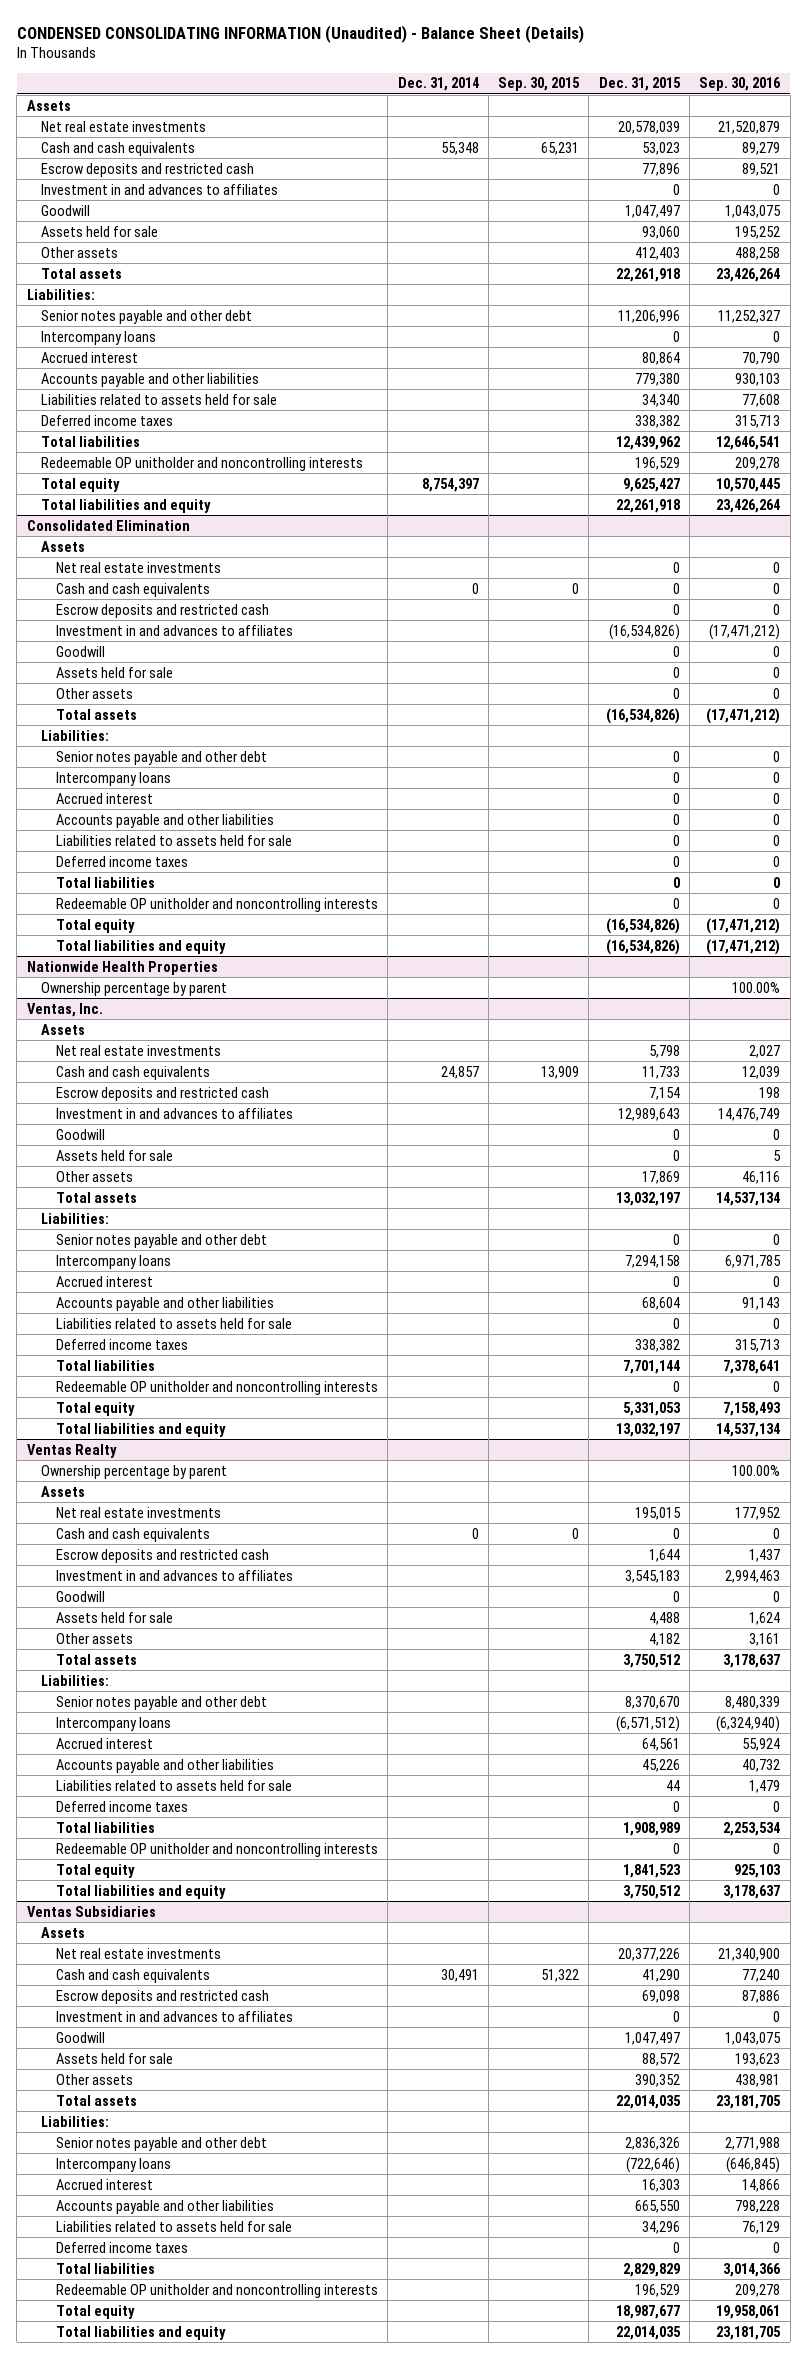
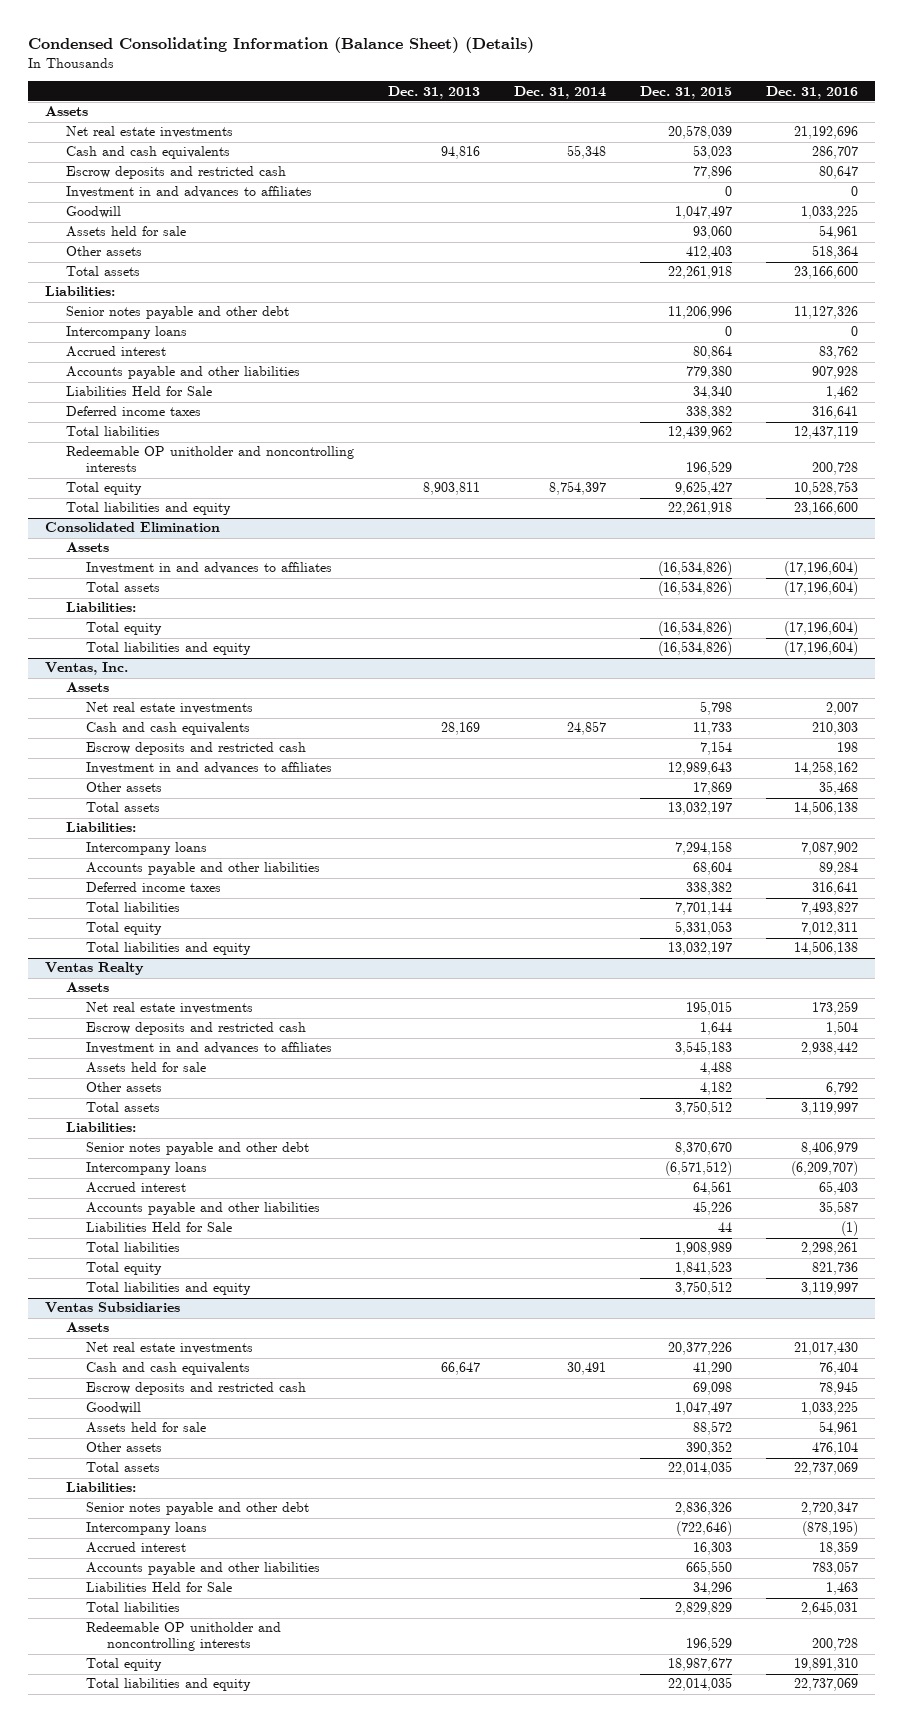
[16,25,584,44] CONDENSED CONSOLIDATING INFORMATION (Unaudited) - Balance Sheet (Details) -> [28,37,535,54] Condensed Consolidating Information (Balance Sheet) (Details)
[498,77,581,92] Sep. 30, 2015 -> none
[699,77,782,92] Sep. 30, 2016 -> none
none -> [387,85,480,99] Dec. 31, 2013
none -> [765,85,858,99] Dec. 31, 2016
[41,393,278,405] Liabilities related to assets held for sale -> [65,386,212,397] Liabilities Held for Sale
[56,561,222,573] Net real estate investments -> none
[56,582,211,597] Cash and cash equivalents -> none
[56,603,270,618] Escrow deposits and restricted cash -> none
[56,645,106,657] Goodwill -> none
[56,666,174,678] Assets held for sale -> none
[56,687,134,699] Other assets -> none
[56,750,268,765] Senior notes payable and other debt -> none
[56,771,172,786] Intercompany loans -> none
[56,792,154,804] Accrued interest -> none
[56,813,275,828] Accounts payable and other liabilities -> none
[56,834,293,846] Liabilities related to assets held for sale -> none
[56,855,189,867] Deferred income taxes -> none
[56,876,156,888] Total liabilities -> none
[56,897,379,912] Redeemable OP unitholder and noncontrolling interests -> none
[26,960,218,975] Nationwide Health Properties -> none
[41,981,228,996] Ownership percentage by parent -> none
[56,1128,106,1140] Goodwill -> none
[56,1149,174,1161] Assets held for sale -> none
[56,1233,268,1248] Senior notes payable and other debt -> none
[56,1275,154,1287] Accrued interest -> none
[56,1317,293,1329] Liabilities related to assets held for sale -> none
[56,1380,379,1395] Redeemable OP unitholder and noncontrolling interests -> none
[41,1464,228,1479] Ownership percentage by parent -> none
[56,1527,211,1542] Cash and cash equivalents -> none
[56,1590,106,1602] Goodwill -> none
[56,1800,189,1812] Deferred income taxes -> none
[56,1779,293,1791] Liabilities related to assets held for sale -> [86,1222,233,1233] Liabilities Held for Sale
[56,1842,379,1857] Redeemable OP unitholder and noncontrolling interests -> none
[56,2010,294,2022] Investment in and advances to affiliates -> none
[56,2241,189,2253] Deferred income taxes -> none
[56,2220,293,2232] Liabilities related to assets held for sale -> [86,1582,233,1593] Liabilities Held for Sale

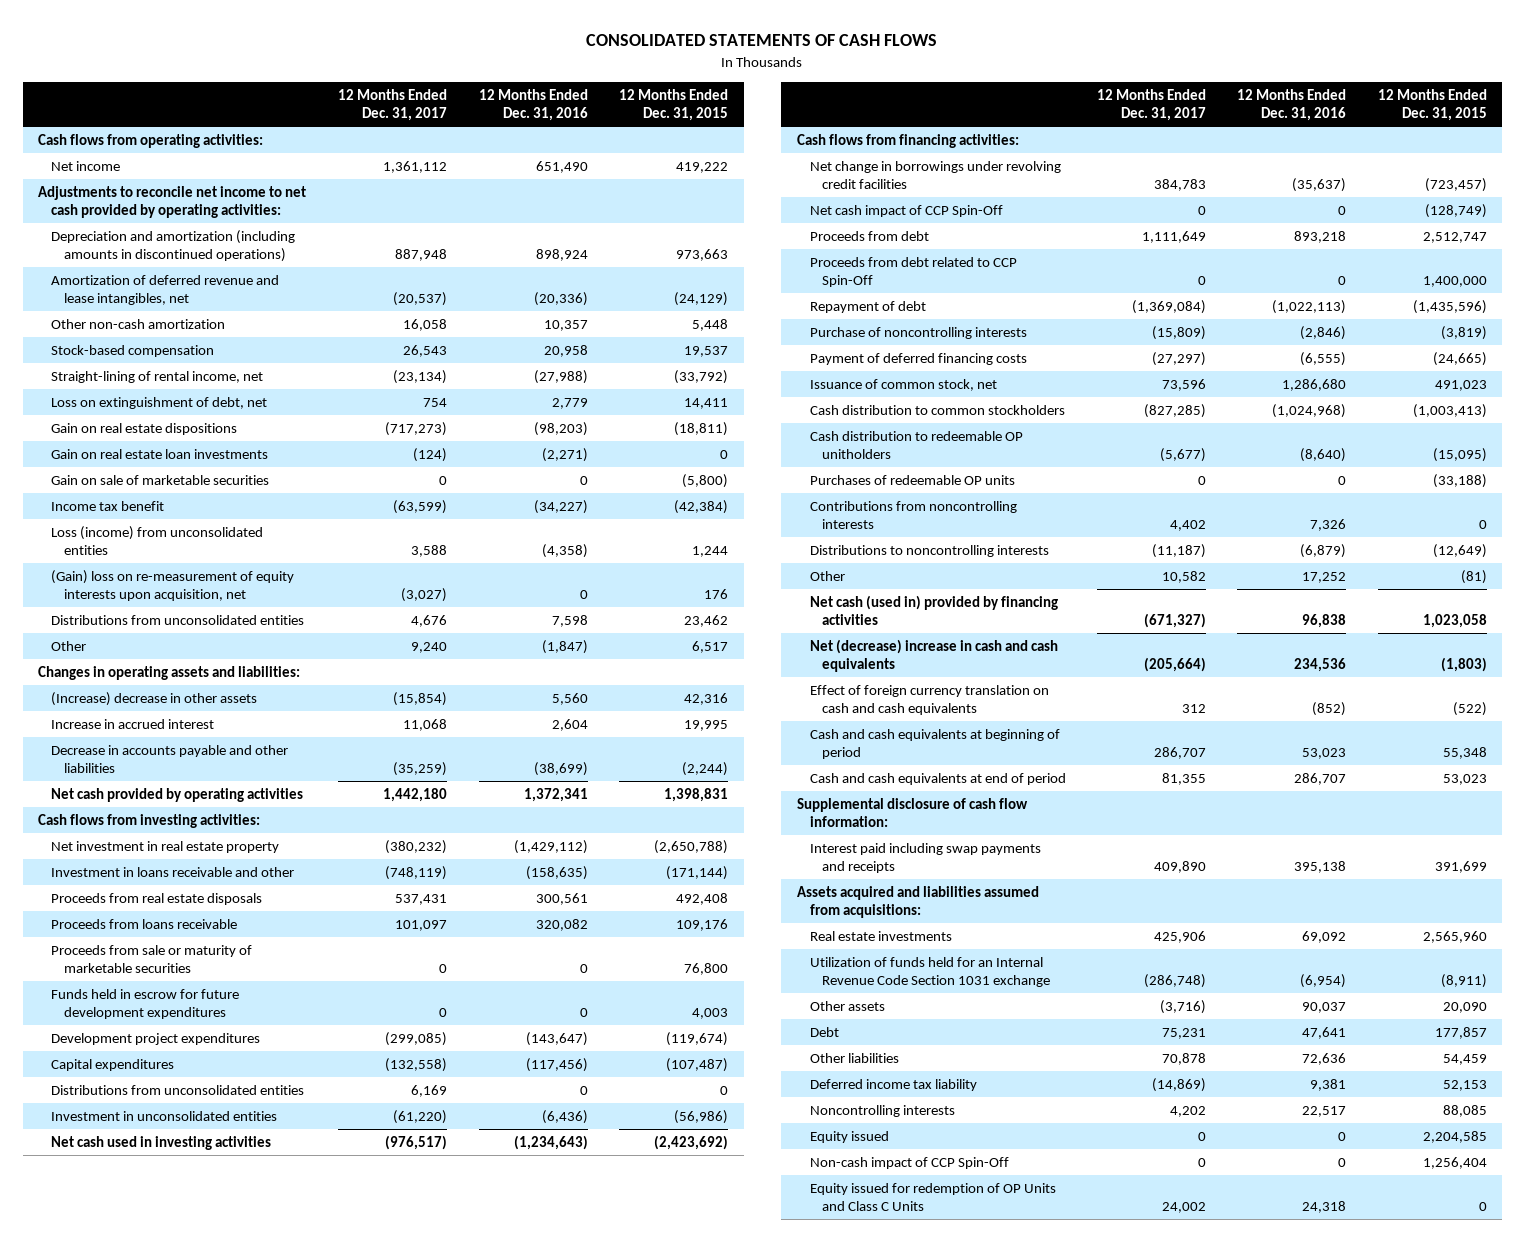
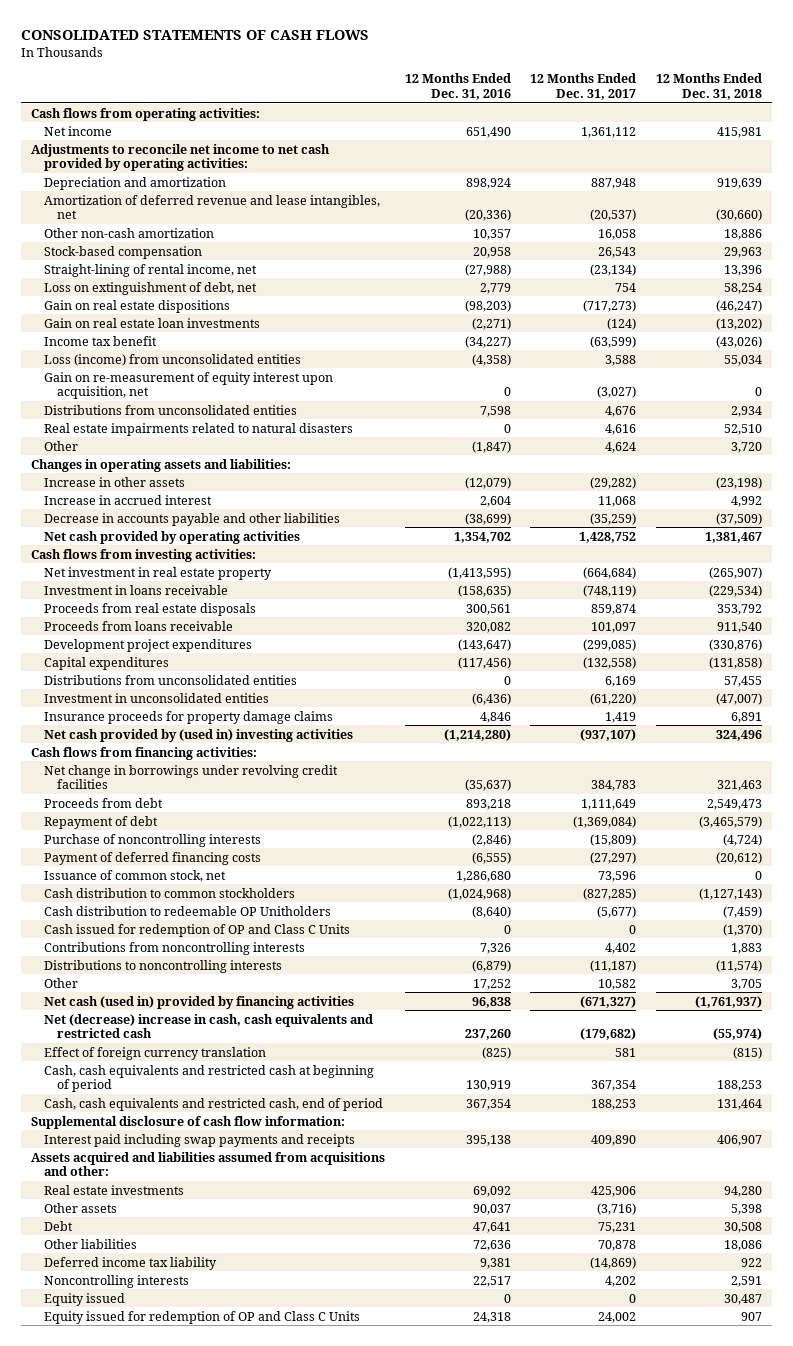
[618,88,728,121] 12 Months Ended Dec. 31, 2015 -> none
none -> [656,73,763,100] 12 Months Ended Dec. 31, 2018
[50,230,295,263] Depreciation and amortization (including amounts in discontinued operations) -> [44,176,227,190] Depreciation and amortization
[50,475,269,486] Gain on sale of marketable securities -> none
[50,570,294,602] (Gain) loss on re-measurement of equity interests upon acquisition, net -> [44,371,334,400] Gain on re-measurement of equity interest upon acquisition, net
none -> [44,422,354,436] Real estate impairments related to natural disasters
[411,642,448,654] 9,240 -> [605,441,637,453] 4,624
[50,692,257,707] (Increase) decrease in other assets -> [44,476,186,487] Increase in other assets
[393,692,448,707] (15,854) -> [590,476,637,489] (29,282)
[551,693,588,706] 5,560 -> [464,476,511,489] (12,079)
[383,788,448,803] 1,442,180 -> [579,531,637,543] 1,428,752
[523,788,588,803] 1,372,341 -> [453,531,511,543] 1,354,702
[385,840,448,855] (380,232) -> [583,566,637,579] (664,684)
[513,840,588,855] (1,429,112) -> [447,566,511,579] (1,413,595)
[50,867,294,878] Investment in loans receivable and other -> [44,584,229,595] Investment in loans receivable
[395,894,448,906] 537,431 -> [591,603,637,615] 859,874
[50,945,252,974] Proceeds from sale or maturity of marketable securities -> none
[50,989,239,1020] Funds held in escrow for future development expenditures -> none
none -> [44,710,334,724] Insurance proceeds for property damage claims
[50,1136,271,1151] Net cash used in investing activities -> [44,728,354,742] Net cash provided by (used in) investing activities
[385,1135,448,1151] (976,517) -> [580,728,637,741] (937,107)
[513,1135,588,1151] (1,234,643) -> [443,728,511,741] (1,214,280)
[809,205,1003,218] Net cash impact of CCP Spin-Off -> none
[809,257,1017,288] Proceeds from debt related to CCP Spin-Off -> none
[809,475,1015,486] Purchases of redeemable OP units -> none
[809,431,1023,460] Cash distribution to redeemable OP unitholders -> [44,905,332,916] Cash distribution to redeemable OP Unitholders
none -> [44,923,351,937] Cash issued for redemption of OP and Class C Units
[809,639,1058,673] Net (decrease) increase in cash and cash equivalents -> [44,1013,374,1039] Net (decrease) increase in cash, cash equivalents and restricted cash
[1143,657,1206,673] (205,664) -> [580,1028,637,1041] (179,682)
[1294,658,1347,673] 234,536 -> [464,1029,511,1041] 237,260
[809,685,1049,716] Effect of foreign currency translation on cash and cash equivalents -> [44,1046,267,1060] Effect of foreign currency translation
[1181,704,1206,714] 312 -> [615,1047,637,1057] 581
[1312,702,1347,717] (852) -> [481,1046,511,1059] (825)
[809,729,1060,760] Cash and cash equivalents at beginning of period -> [44,1064,375,1093] Cash, cash equivalents and restricted cash at beginning of period
[1153,747,1206,760] 286,707 -> [591,1080,637,1092] 367,354
[1302,748,1347,760] 53,023 -> [465,1080,511,1092] 130,919
[809,773,1066,786] Cash and cash equivalents at end of period -> [44,1097,384,1111] Cash, cash equivalents and restricted cash, end of period
[1161,773,1206,786] 81,355 -> [591,1098,637,1110] 188,253
[1294,773,1347,786] 286,707 -> [465,1098,511,1110] 367,354
[797,886,1040,919] Assets acquired and liabilities assumed from acquisitions: -> [30,1151,385,1177] Assets acquired and liabilities assumed from acquisitions and other:
[809,957,1051,988] Utilization of funds held for an Internal Revenue Code Section 1031 exchange -> none
[809,1157,1009,1170] Non-cash impact of CCP Spin-Off -> none
[809,1183,1056,1212] Equity issued for redemption of OP Units and Class C Units -> [44,1310,361,1324] Equity issued for redemption of OP and Class C Units

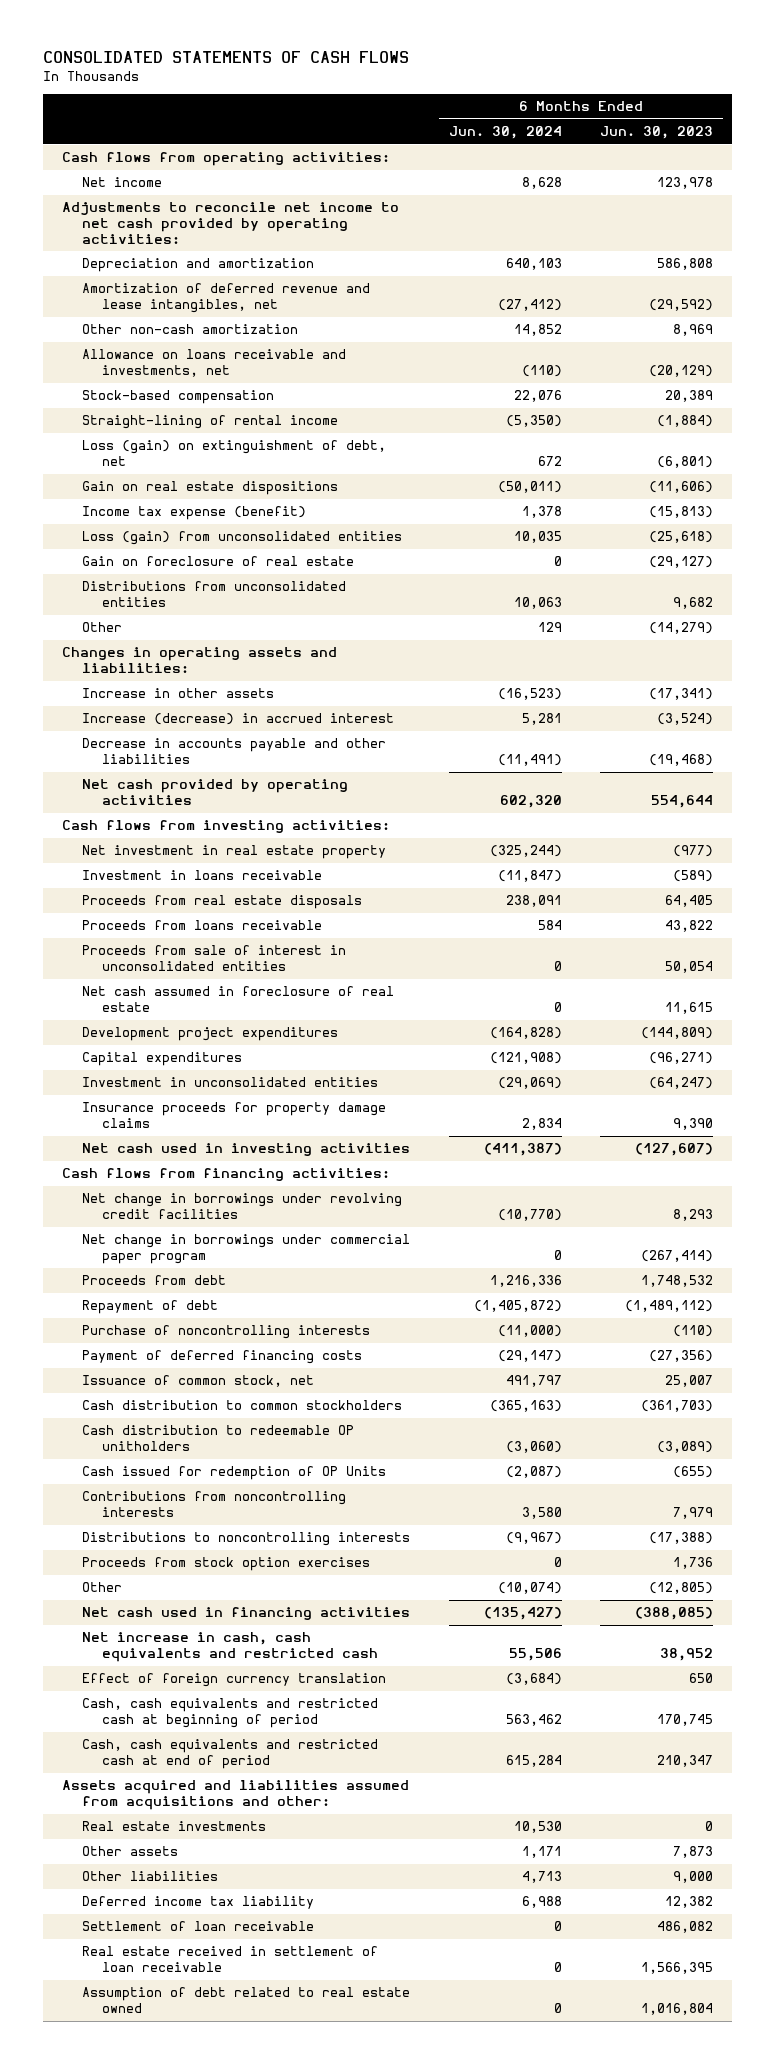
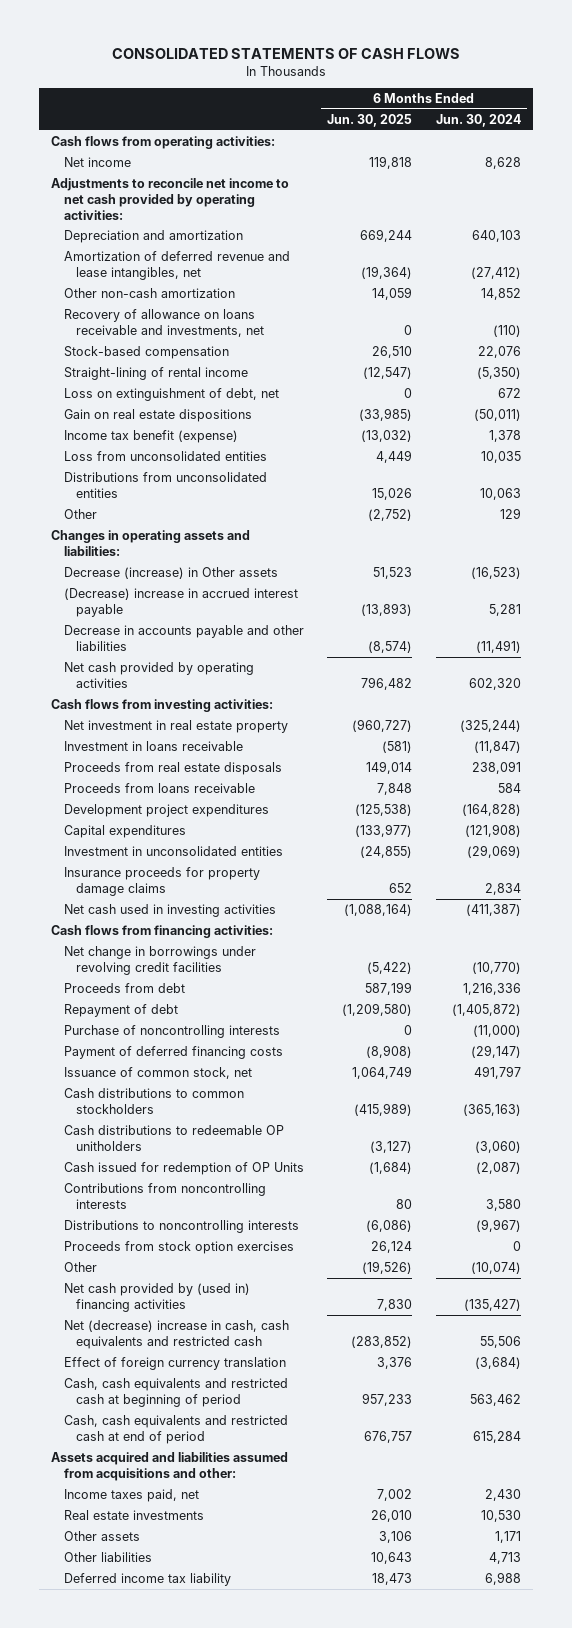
[600,126,714,140] Jun. 30, 2023 -> none
none -> [327,113,413,127] Jun. 30, 2025
[81,349,346,378] Allowance on loans receivable and investments, net -> [63,308,265,337] Recovery of allowance on loans receivable and investments, net
[81,440,386,467] Loss (gain) on extinguishment of debt, net -> [63,387,279,401] Loss on extinguishment of debt, net
[81,556,354,567] Gain on foreclosure of real estate -> none
[81,506,306,521] Income tax expense (benefit) -> [63,429,238,443] Income tax benefit (expense)
[81,531,402,546] Loss (gain) from unconsolidated entities -> [63,450,267,461] Loss from unconsolidated entities
[81,688,274,699] Increase in other assets -> [63,566,278,579] Decrease (increase) in Other assets
[81,713,394,726] Increase (decrease) in accrued interest -> [63,587,298,617] (Decrease) increase in accrued interest payable
[81,945,346,972] Proceeds from sale of interest in unconsolidated entities -> none
[81,986,394,1013] Net cash assumed in foreclosure of real estate -> none
[81,1234,410,1265] Net change in borrowings under commercial paper program -> none
[81,1400,402,1411] Cash distribution to common stockholders -> [63,1087,244,1114] Cash distributions to common stockholders
[81,1425,354,1452] Cash distribution to redeemable OP unitholders -> [63,1124,284,1151] Cash distributions to redeemable OP unitholders
[81,1607,410,1621] Net cash used in financing activities -> [63,1282,250,1312] Net cash provided by (used in) financing activities
[81,1632,378,1663] Net increase in cash, cash equivalents and restricted cash -> [63,1319,289,1349] Net (decrease) increase in cash, cash equivalents and restricted cash
none -> [63,1488,199,1502] Income taxes paid, net
[81,1921,314,1932] Settlement of loan receivable -> none
[81,1946,378,1973] Real estate received in settlement of loan receivable -> none
[81,1987,410,2014] Assumption of debt related to real estate owned -> none

